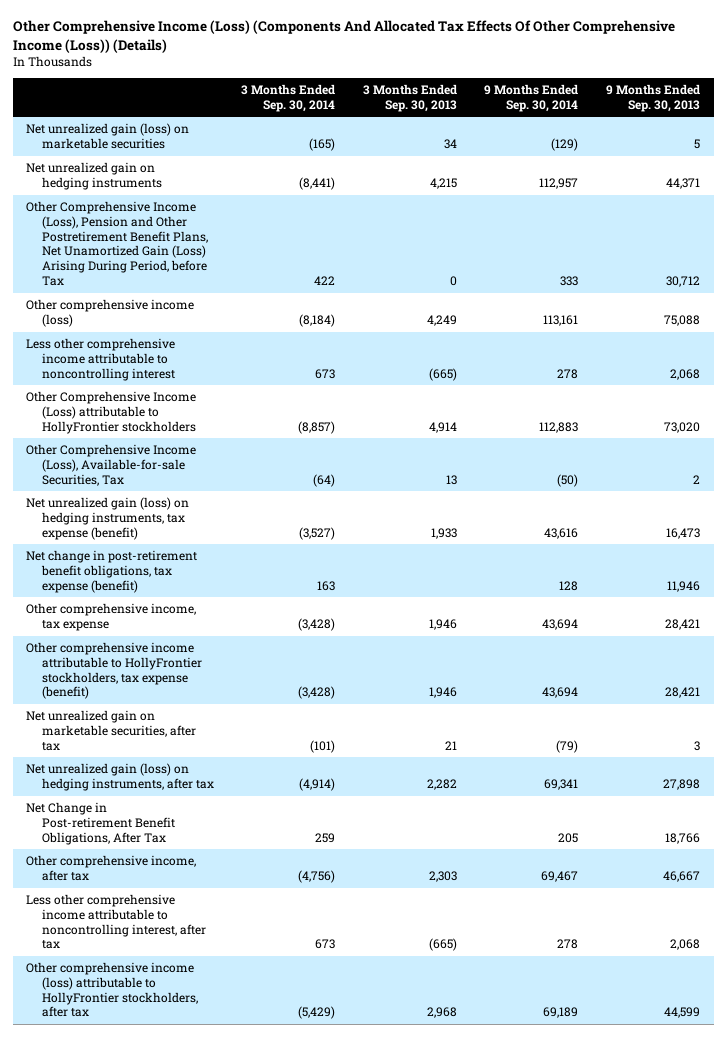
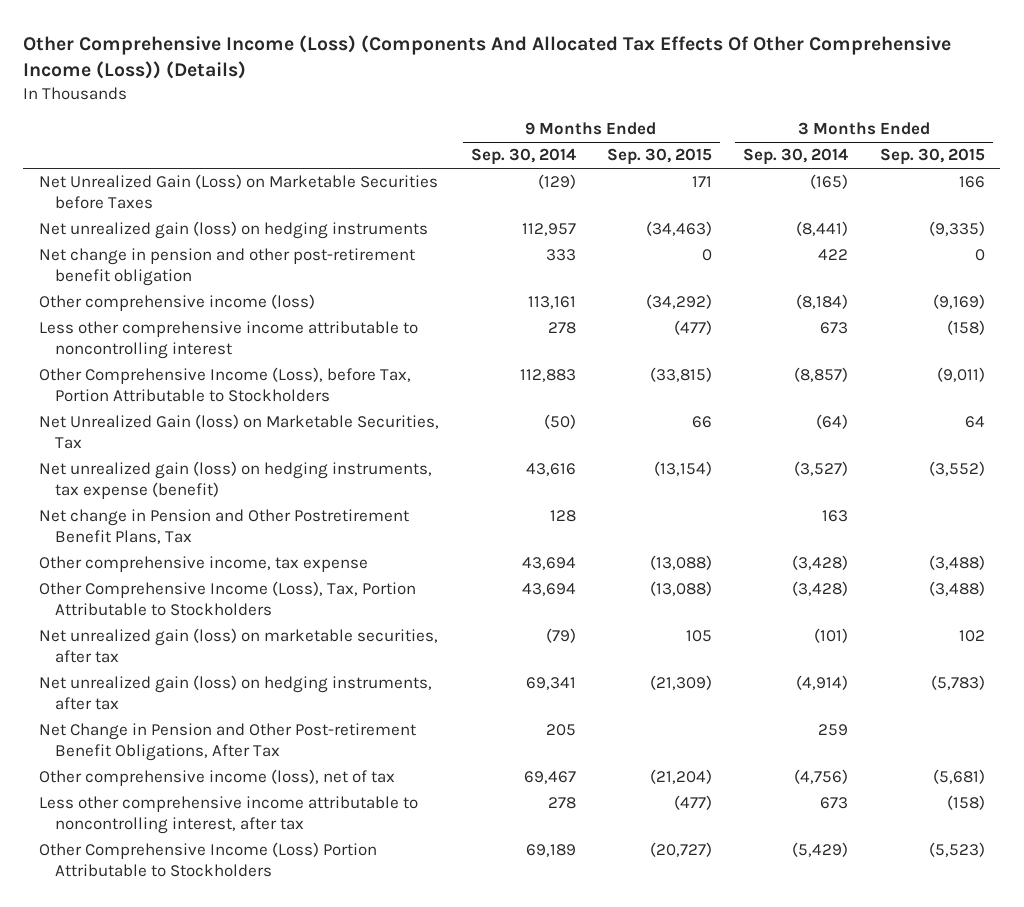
[362,84,457,112] 3 Months Ended Sep. 30, 2013 -> none
[605,84,700,112] 9 Months Ended Sep. 30, 2013 -> none
none -> [606,148,712,166] Sep. 30, 2015
none -> [879,148,985,166] Sep. 30, 2015
[26,123,190,149] Net unrealized gain (loss) on marketable securities -> [39,174,439,209] Net Unrealized Gain (Loss) on Marketable Securities before Taxes
[26,162,162,190] Net unrealized gain on hedging instruments -> [39,221,429,240] Net unrealized gain (loss) on hedging instruments
[26,201,208,286] Other Comprehensive Income (Loss), Pension and Other Postretirement Benefit Plans, Net Unamortized Gain (Loss) Arising During Period, before Tax -> [39,248,416,286] Net change in pension and other post-retirement benefit obligation
[26,391,197,434] Other Comprehensive Income (Loss) attributable to HollyFrontier stockholders -> [39,367,412,402] Other Comprehensive Income (Loss), before Tax, Portion Attributable to Stockholders
[26,444,197,486] Other Comprehensive Income (Loss), Available-for-sale Securities, Tax -> [39,414,440,449] Net Unrealized Gain (loss) on Marketable Securities, Tax
[26,550,198,593] Net change in post-retirement benefit obligations, tax expense (benefit) -> [39,509,410,544] Net change in Pension and Other Postretirement Benefit Plans, Tax
[26,642,202,700] Other comprehensive income attributable to HollyFrontier stockholders, tax expense (benefit) -> [39,581,417,616] Other Comprehensive Income (Loss), Tax, Portion Attributable to Stockholders
[26,710,196,751] Net unrealized gain on marketable securities, after tax -> [39,628,439,663] Net unrealized gain (loss) on marketable securities, after tax
[26,802,175,845] Net Change in Post-retirement Benefit Obligations, After Tax -> [39,723,417,761] Net Change in Pension and Other Post-retirement Benefit Obligations, After Tax
[26,855,197,881] Other comprehensive income, after tax -> [39,769,396,787] Other comprehensive income (loss), net of tax
[26,962,198,1018] Other comprehensive income (loss) attributable to HollyFrontier stockholders, after tax -> [39,842,378,877] Other Comprehensive Income (Loss) Portion Attributable to Stockholders

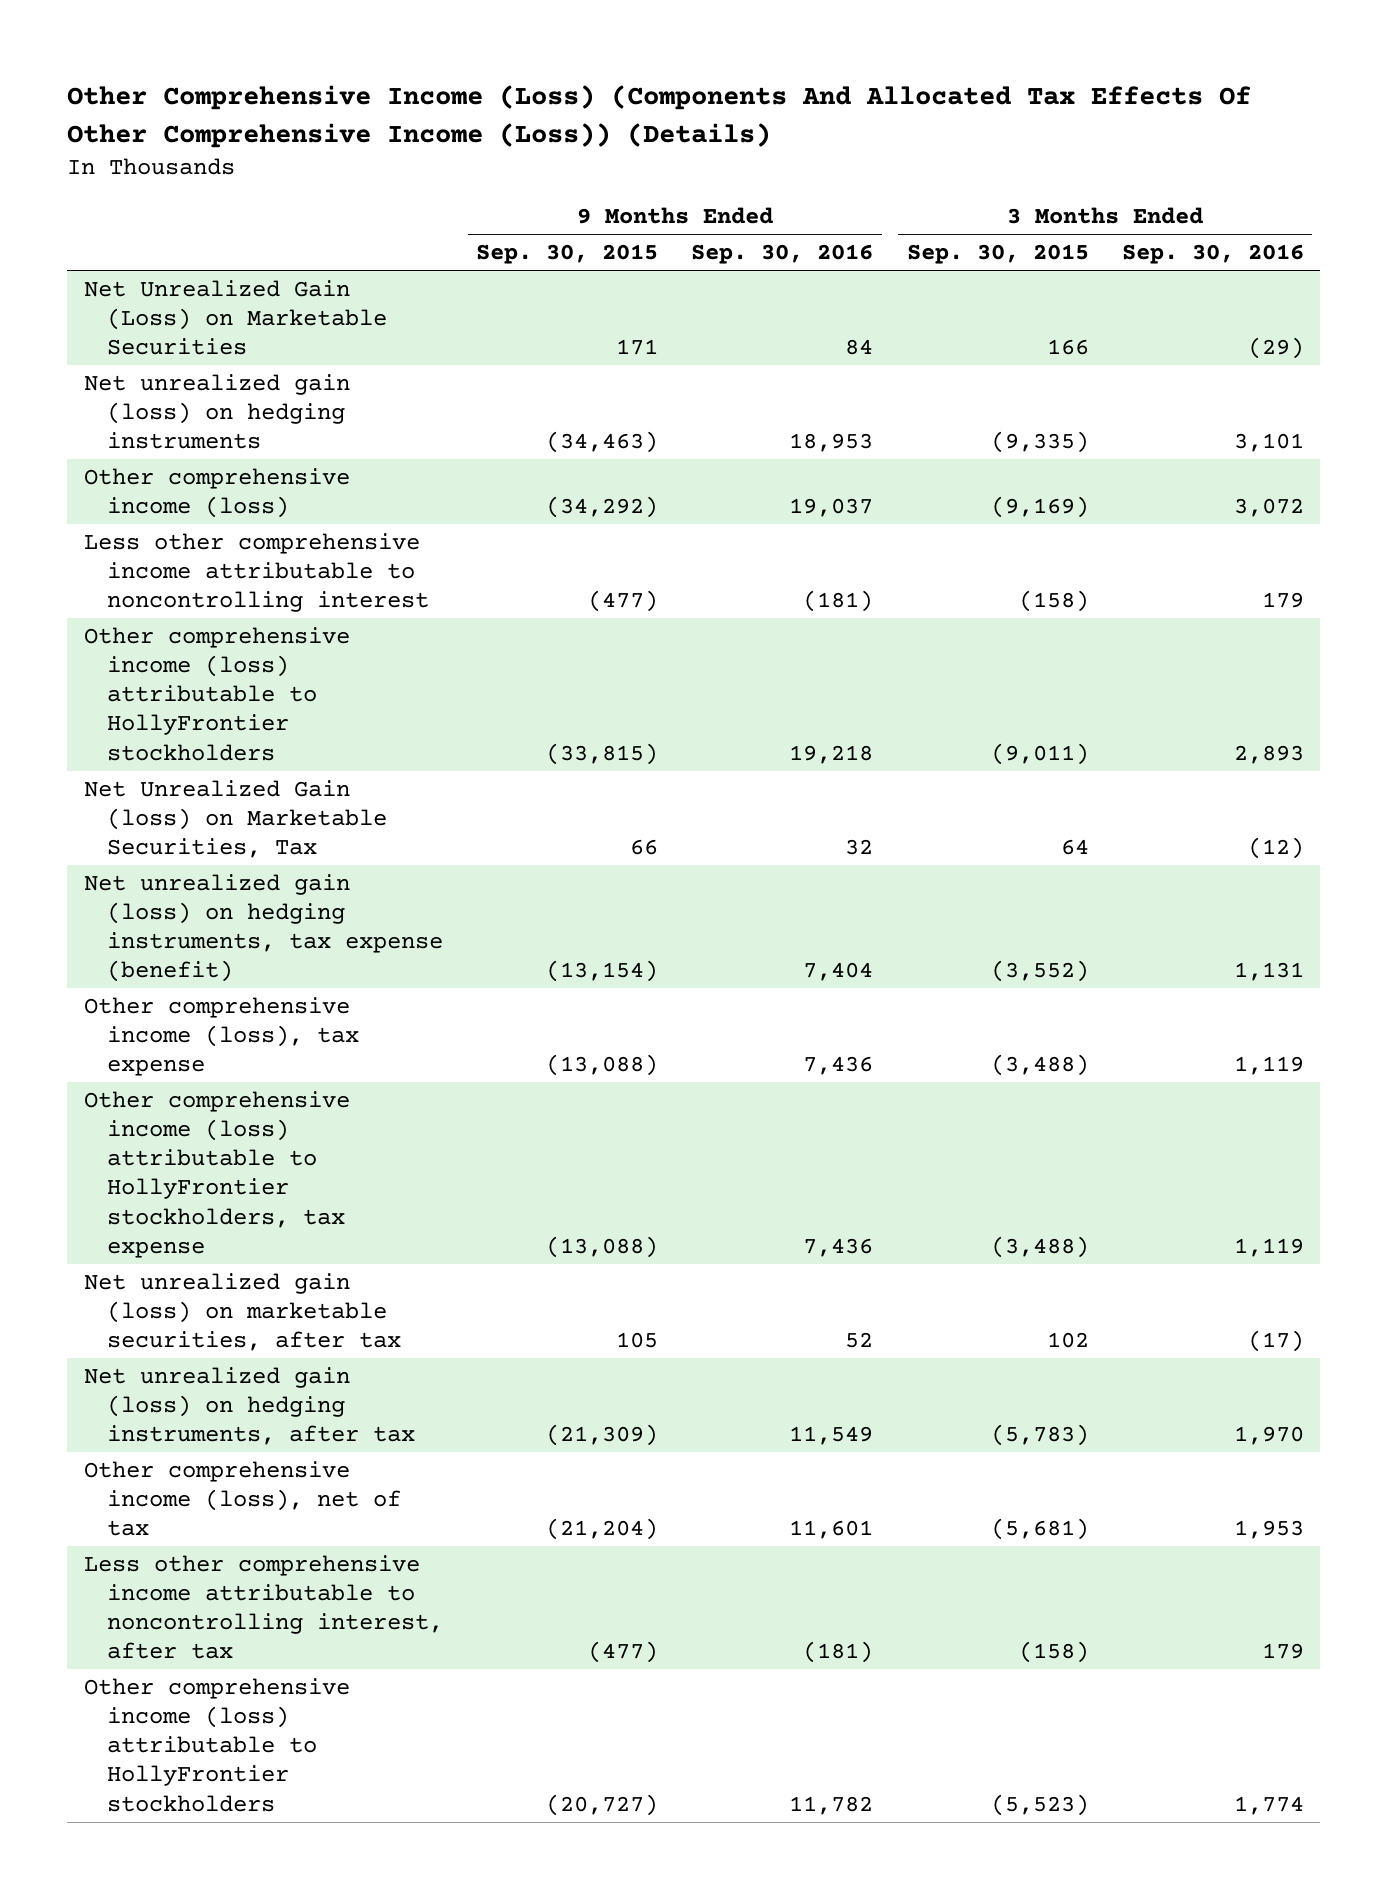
[470,148,576,166] Sep. 30, 2014 -> none
[743,148,849,166] Sep. 30, 2014 -> none
none -> [691,244,874,265] Sep. 30, 2016
none -> [1121,244,1304,265] Sep. 30, 2016
[39,174,439,209] Net Unrealized Gain (Loss) on Marketable Securities before Taxes -> [83,279,388,356] Net Unrealized Gain (Loss) on Marketable Securities
[39,248,416,286] Net change in pension and other post-retirement benefit obligation -> none
[39,367,412,402] Other Comprehensive Income (Loss), before Tax, Portion Attributable to Stockholders -> [83,626,350,761] Other comprehensive income (loss) attributable to HollyFrontier stockholders
[39,509,410,544] Net change in Pension and Other Postretirement Benefit Plans, Tax -> none
[39,556,369,573] Other comprehensive income, tax expense -> [83,996,360,1077] Other comprehensive income (loss), tax expense
[39,581,417,616] Other Comprehensive Income (Loss), Tax, Portion Attributable to Stockholders -> [83,1090,350,1258] Other comprehensive income (loss) attributable to HollyFrontier stockholders, tax expense
[39,723,417,761] Net Change in Pension and Other Post-retirement Benefit Obligations, After Tax -> none
[39,842,378,877] Other Comprehensive Income (Loss) Portion Attributable to Stockholders -> [83,1677,350,1812] Other comprehensive income (loss) attributable to HollyFrontier stockholders

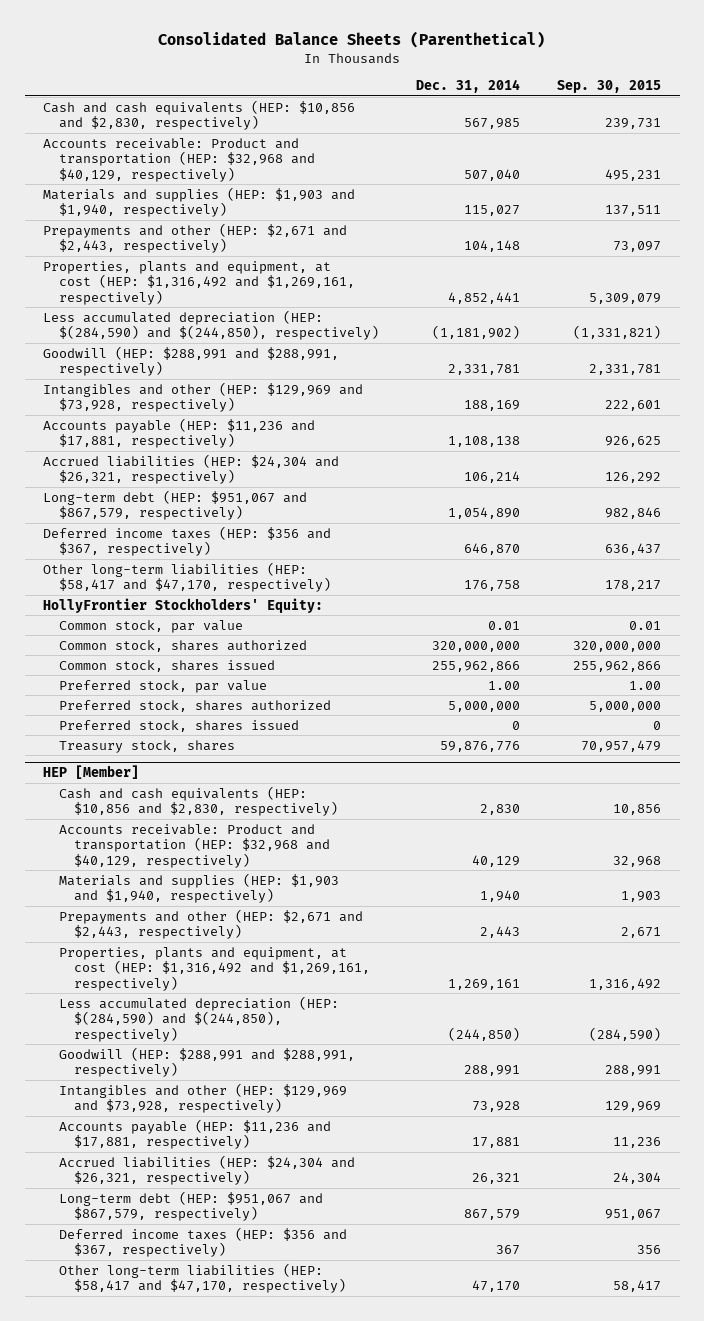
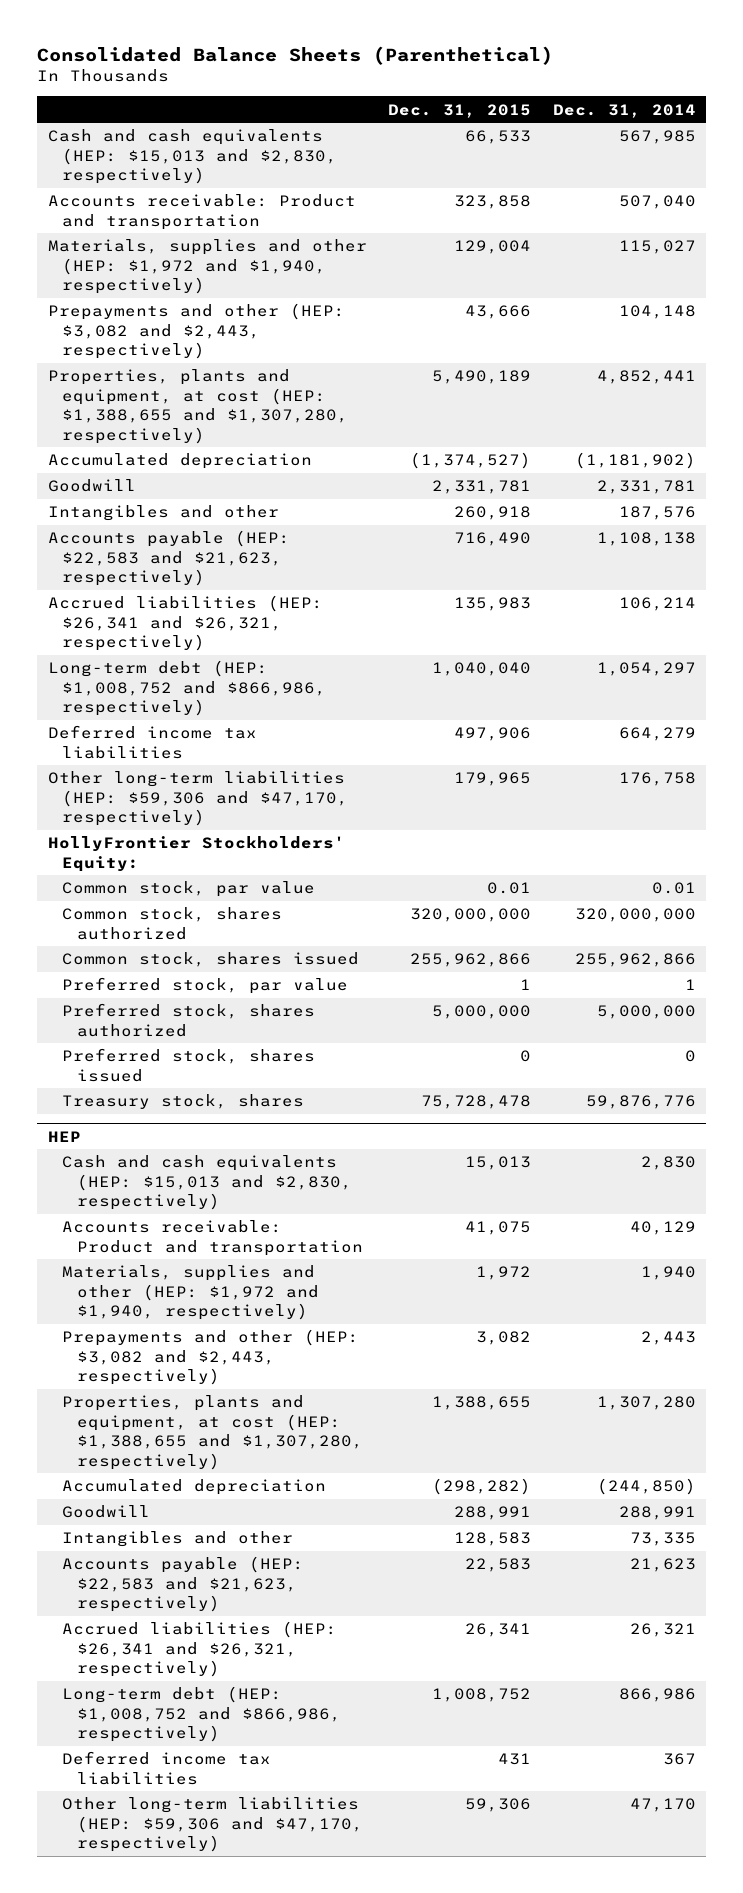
[557,80,662,94] Sep. 30, 2015 -> none
none -> [388,103,532,118] Dec. 31, 2015
[43,99,356,131] Cash and cash equivalents (HEP: $10,856 and $2,830, respectively) -> [47,129,338,185] Cash and cash equivalents (HEP: $15,013 and $2,830, respectively)
[43,137,315,182] Accounts receivable: Product and transportation (HEP: $32,968 and $40,129, respectively) -> [47,194,356,230] Accounts receivable: Product and transportation
[43,186,356,218] Materials and supplies (HEP: $1,903 and $1,940, respectively) -> [47,239,367,295] Materials, supplies and other (HEP: $1,972 and $1,940, respectively)
[43,222,348,254] Prepayments and other (HEP: $2,671 and $2,443, respectively) -> [47,303,345,360] Prepayments and other (HEP: $3,082 and $2,443, respectively)
[43,260,355,305] Properties, plants and equipment, at cost (HEP: $1,316,492 and $1,269,161, respectively) -> [47,369,349,444] Properties, plants and equipment, at cost (HEP: $1,388,655 and $1,307,280, respectively)
[43,309,379,341] Less accumulated depreciation (HEP: $(284,590) and $(244,850), respectively) -> [47,453,312,470] Accumulated depreciation
[43,345,340,377] Goodwill (HEP: $288,991 and $288,991, respectively) -> [47,479,136,493] Goodwill
[43,381,364,413] Intangibles and other (HEP: $129,969 and $73,928, respectively) -> [47,505,279,522] Intangibles and other
[463,400,520,412] 188,169 -> [618,506,696,521] 187,576
[43,417,316,449] Accounts payable (HEP: $11,236 and $17,881, respectively) -> [47,530,290,587] Accounts payable (HEP: $22,583 and $21,623, respectively)
[43,453,340,485] Accrued liabilities (HEP: $24,304 and $26,321, respectively) -> [47,595,323,652] Accrued liabilities (HEP: $26,341 and $26,321, respectively)
[43,489,308,521] Long-term debt (HEP: $951,067 and $867,579, respectively) -> [47,660,327,717] Long-term debt (HEP: $1,008,752 and $866,986, respectively)
[447,507,520,520] 1,054,890 -> [596,662,696,677] 1,054,297
[43,525,332,557] Deferred income taxes (HEP: $356 and $367, respectively) -> [47,725,257,759] Deferred income tax liabilities
[463,543,520,556] 646,870 -> [618,727,696,742] 664,279
[43,561,331,593] Other long-term liabilities (HEP: $58,417 and $47,170, respectively) -> [47,771,349,827] Other long-term liabilities (HEP: $59,306 and $47,170, respectively)
[487,680,520,690] 1.00 -> [684,979,696,991] 1
[43,765,140,780] HEP [Member] -> [47,1130,81,1142] HEP
[58,785,339,817] Cash and cash equivalents (HEP: $10,856 and $2,830, respectively) -> [62,1155,352,1211] Cash and cash equivalents (HEP: $15,013 and $2,830, respectively)
[58,823,331,868] Accounts receivable: Product and transportation (HEP: $32,968 and $40,129, respectively) -> [62,1220,363,1256] Accounts receivable: Product and transportation
[58,872,339,904] Materials and supplies (HEP: $1,903 and $1,940, respectively) -> [62,1265,319,1321] Materials, supplies and other (HEP: $1,972 and $1,940, respectively)
[58,908,363,940] Prepayments and other (HEP: $2,671 and $2,443, respectively) -> [62,1329,360,1386] Prepayments and other (HEP: $3,082 and $2,443, respectively)
[58,946,371,991] Properties, plants and equipment, at cost (HEP: $1,316,492 and $1,269,161, respectively) -> [62,1395,363,1470] Properties, plants and equipment, at cost (HEP: $1,388,655 and $1,307,280, respectively)
[447,978,520,990] 1,269,161 -> [596,1396,696,1411] 1,307,280
[58,995,339,1042] Less accumulated depreciation (HEP: $(284,590) and $(244,850), respectively) -> [62,1479,327,1496] Accumulated depreciation
[58,1046,355,1078] Goodwill (HEP: $288,991 and $288,991, respectively) -> [62,1505,151,1519] Goodwill
[58,1082,347,1114] Intangibles and other (HEP: $129,969 and $73,928, respectively) -> [62,1531,294,1548] Intangibles and other
[471,1101,520,1113] 73,928 -> [629,1532,696,1547] 73,335
[58,1118,331,1150] Accounts payable (HEP: $11,236 and $17,881, respectively) -> [62,1556,305,1613] Accounts payable (HEP: $22,583 and $21,623, respectively)
[471,1137,520,1149] 17,881 -> [629,1558,696,1573] 21,623
[58,1154,355,1186] Accrued liabilities (HEP: $24,304 and $26,321, respectively) -> [62,1621,338,1678] Accrued liabilities (HEP: $26,341 and $26,321, respectively)
[58,1190,323,1222] Long-term debt (HEP: $951,067 and $867,579, respectively) -> [62,1686,341,1743] Long-term debt (HEP: $1,008,752 and $866,986, respectively)
[463,1209,520,1221] 867,579 -> [618,1688,696,1703] 866,986
[58,1226,347,1258] Deferred income taxes (HEP: $356 and $367, respectively) -> [62,1751,272,1785] Deferred income tax liabilities
[58,1262,347,1294] Other long-term liabilities (HEP: $58,417 and $47,170, respectively) -> [62,1797,363,1853] Other long-term liabilities (HEP: $59,306 and $47,170, respectively)

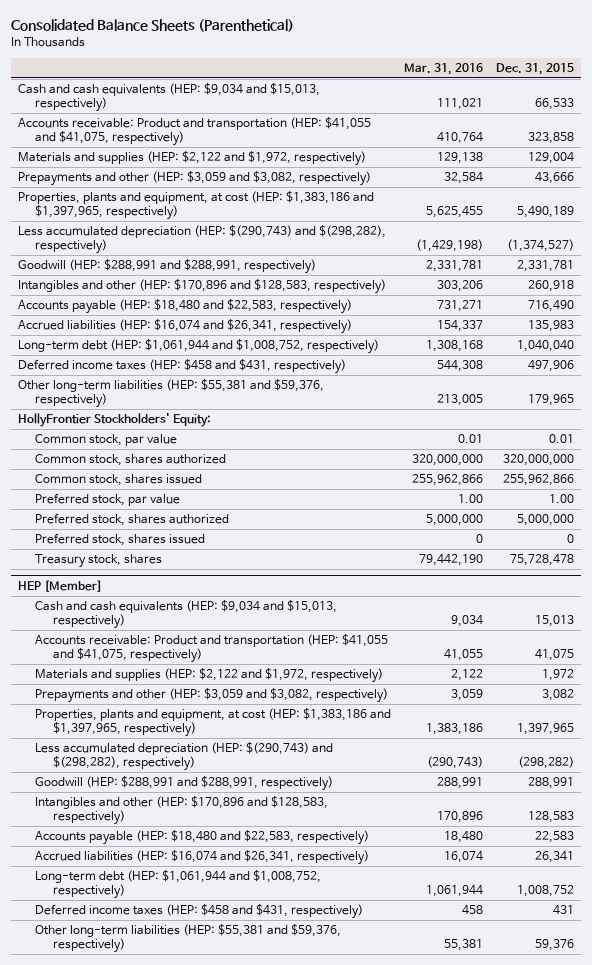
[552,103,696,118] Dec. 31, 2014 -> none
none -> [404,62,484,75] Mar. 31, 2016
[47,129,338,185] Cash and cash equivalents (HEP: $15,013 and $2,830, respectively) -> [17,83,320,113] Cash and cash equivalents (HEP: $9,034 and $15,013, respectively)
[47,194,356,230] Accounts receivable: Product and transportation -> [17,117,371,147] Accounts receivable: Product and transportation (HEP: $41,055 and $41,075, respectively)
[47,239,367,295] Materials, supplies and other (HEP: $1,972 and $1,940, respectively) -> [17,151,366,167] Materials and supplies (HEP: $2,122 and $1,972, respectively)
[47,303,345,360] Prepayments and other (HEP: $3,082 and $2,443, respectively) -> [17,171,371,187] Prepayments and other (HEP: $3,059 and $3,082, respectively)
[47,369,349,444] Properties, plants and equipment, at cost (HEP: $1,388,655 and $1,307,280, respectively) -> [17,191,374,221] Properties, plants and equipment, at cost (HEP: $1,383,186 and $1,397,965, respectively)
[47,453,312,470] Accumulated depreciation -> [17,225,386,255] Less accumulated depreciation (HEP: $(290,743) and $(298,282), respectively)
[47,479,136,493] Goodwill -> [17,259,316,275] Goodwill (HEP: $288,991 and $288,991, respectively)
[47,505,279,522] Intangibles and other -> [17,279,386,295] Intangibles and other (HEP: $170,896 and $128,583, respectively)
[47,530,290,587] Accounts payable (HEP: $22,583 and $21,623, respectively) -> [17,299,352,315] Accounts payable (HEP: $18,480 and $22,583, respectively)
[47,595,323,652] Accrued liabilities (HEP: $26,341 and $26,321, respectively) -> [17,319,352,335] Accrued liabilities (HEP: $16,074 and $26,341, respectively)
[47,660,327,717] Long-term debt (HEP: $1,008,752 and $866,986, respectively) -> [17,339,379,355] Long-term debt (HEP: $1,061,944 and $1,008,752, respectively)
[47,725,257,759] Deferred income tax liabilities -> [17,359,346,375] Deferred income taxes (HEP: $458 and $431, respectively)
[47,771,349,827] Other long-term liabilities (HEP: $59,306 and $47,170, respectively) -> [17,379,324,409] Other long-term liabilities (HEP: $55,381 and $59,376, respectively)
[520,979,532,991] 1 -> [549,494,575,504] 1.00
[47,1130,81,1142] HEP -> [17,580,102,593] HEP [Member]
[62,1155,352,1211] Cash and cash equivalents (HEP: $15,013 and $2,830, respectively) -> [35,600,338,630] Cash and cash equivalents (HEP: $9,034 and $15,013, respectively)
[62,1220,363,1256] Accounts receivable: Product and transportation -> [35,634,389,664] Accounts receivable: Product and transportation (HEP: $41,055 and $41,075, respectively)
[62,1265,319,1321] Materials, supplies and other (HEP: $1,972 and $1,940, respectively) -> [35,668,384,684] Materials and supplies (HEP: $2,122 and $1,972, respectively)
[62,1329,360,1386] Prepayments and other (HEP: $3,082 and $2,443, respectively) -> [35,688,389,704] Prepayments and other (HEP: $3,059 and $3,082, respectively)
[62,1395,363,1470] Properties, plants and equipment, at cost (HEP: $1,388,655 and $1,307,280, respectively) -> [35,708,392,738] Properties, plants and equipment, at cost (HEP: $1,383,186 and $1,397,965, respectively)
[432,1396,532,1411] 1,388,655 -> [517,723,575,736] 1,397,965
[62,1479,327,1496] Accumulated depreciation -> [35,742,334,772] Less accumulated depreciation (HEP: $(290,743) and $(298,282), respectively)
[62,1505,151,1519] Goodwill -> [35,776,334,792] Goodwill (HEP: $288,991 and $288,991, respectively)
[62,1531,294,1548] Intangibles and other -> [35,796,329,826] Intangibles and other (HEP: $170,896 and $128,583, respectively)
[62,1556,305,1613] Accounts payable (HEP: $22,583 and $21,623, respectively) -> [35,830,370,846] Accounts payable (HEP: $18,480 and $22,583, respectively)
[62,1621,338,1678] Accrued liabilities (HEP: $26,341 and $26,321, respectively) -> [35,850,370,866] Accrued liabilities (HEP: $16,074 and $26,341, respectively)
[62,1686,341,1743] Long-term debt (HEP: $1,008,752 and $866,986, respectively) -> [35,870,322,900] Long-term debt (HEP: $1,061,944 and $1,008,752, respectively)
[62,1751,272,1785] Deferred income tax liabilities -> [35,904,364,920] Deferred income taxes (HEP: $458 and $431, respectively)
[62,1797,363,1853] Other long-term liabilities (HEP: $59,306 and $47,170, respectively) -> [35,924,342,954] Other long-term liabilities (HEP: $55,381 and $59,376, respectively)
[465,1798,532,1813] 59,306 -> [535,939,575,952] 59,376

